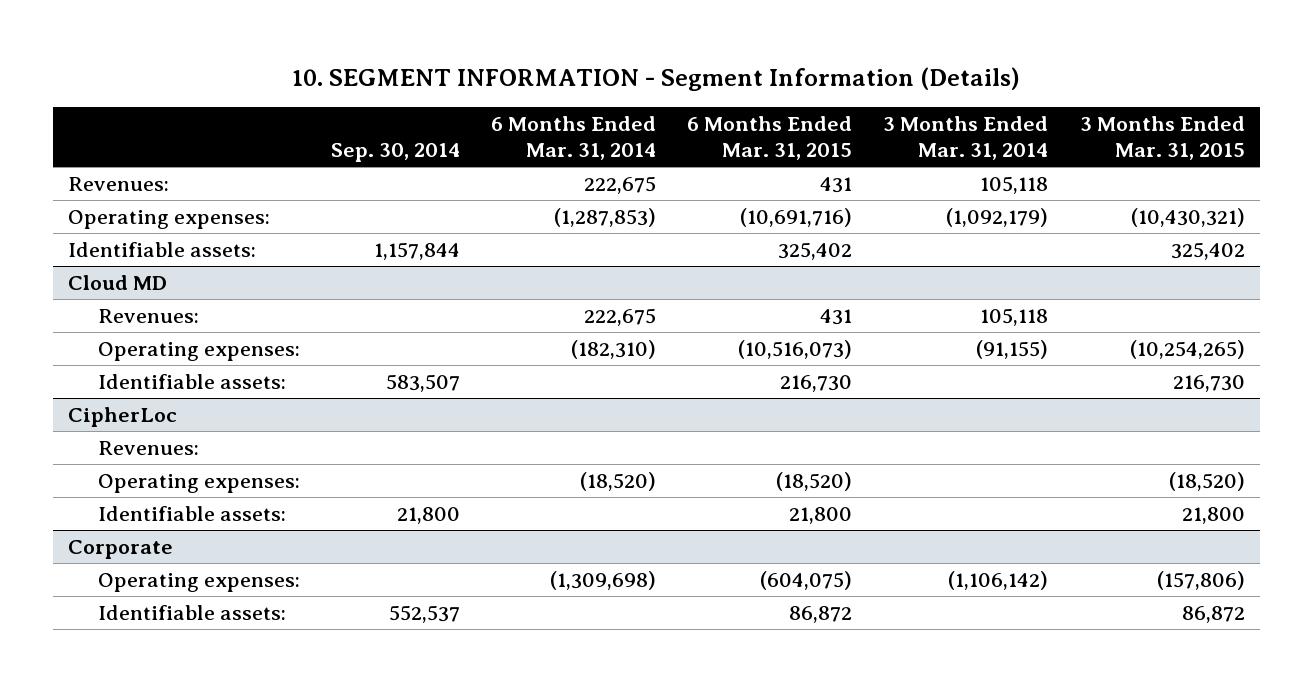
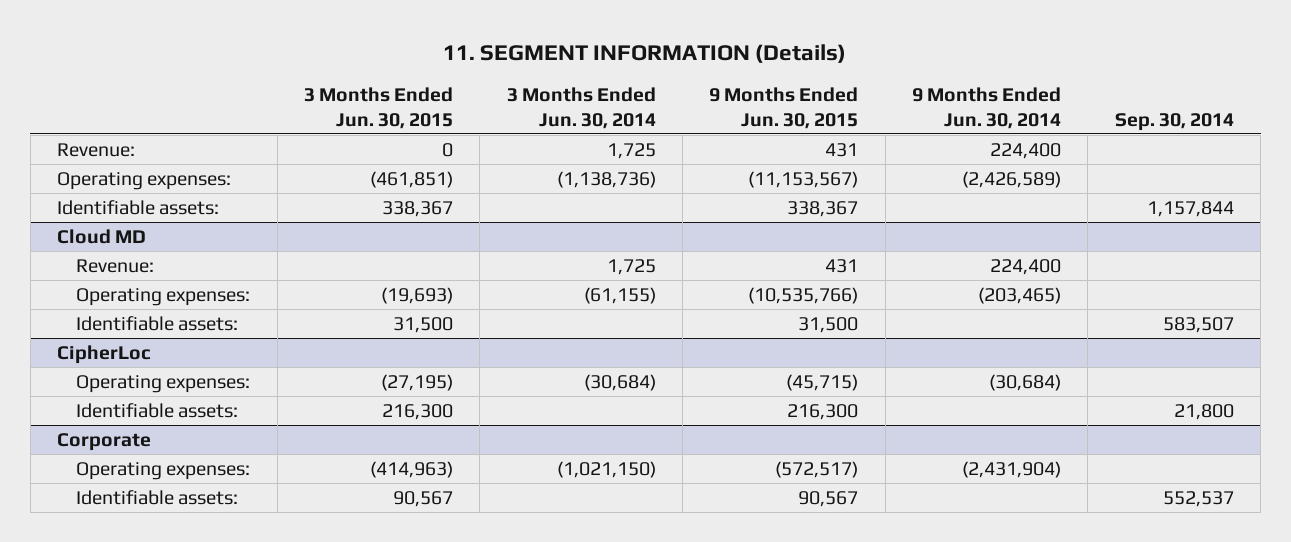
[292,66,1021,91] 10. SEGMENT INFORMATION - Segment Information (Details) -> [443,44,847,64] 11. SEGMENT INFORMATION (Details)
[491,116,657,160] 6 Months Ended Mar. 31, 2014 -> none
[687,116,853,160] 6 Months Ended Mar. 31, 2015 -> none
[883,116,1049,160] 3 Months Ended Mar. 31, 2014 -> none
[1079,116,1245,160] 3 Months Ended Mar. 31, 2015 -> none
none -> [303,86,453,129] 3 Months Ended Jun. 30, 2015
none -> [506,86,656,129] 3 Months Ended Jun. 30, 2014
none -> [709,86,859,129] 9 Months Ended Jun. 30, 2015
none -> [912,86,1062,129] 9 Months Ended Jun. 30, 2014
[68,177,170,192] Revenues: -> [57,142,136,157] Revenue:
[97,309,199,324] Revenues: -> [76,258,155,273] Revenue:
[97,441,199,456] Revenues: -> none

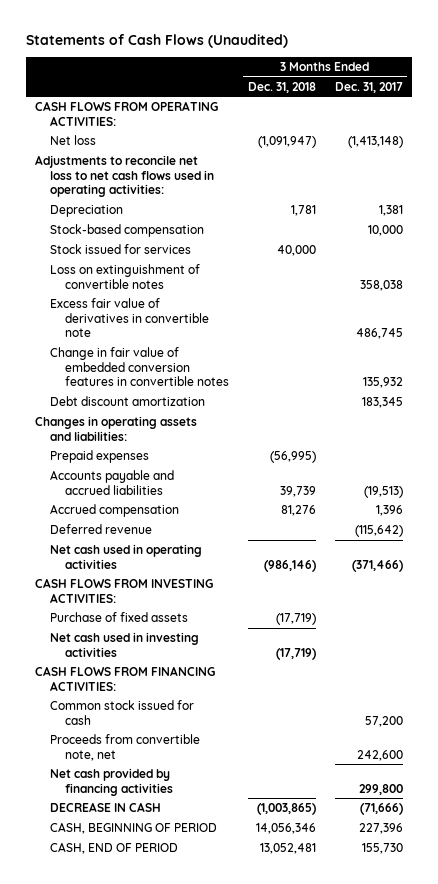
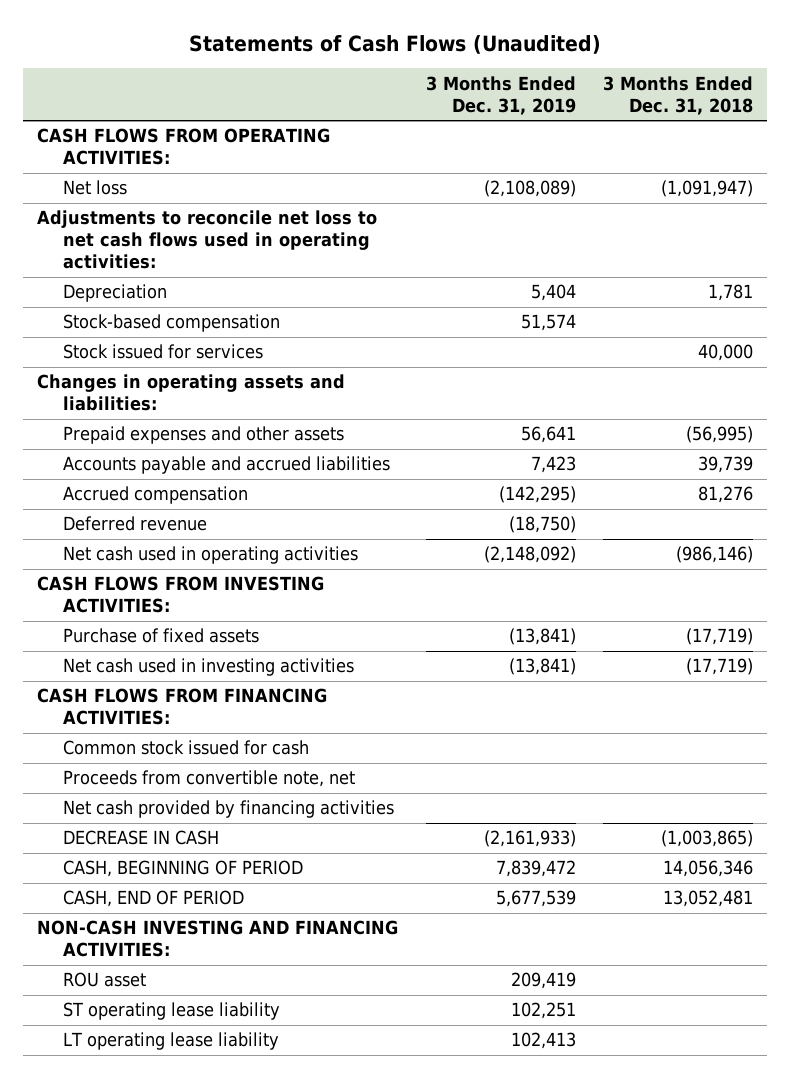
[334,81,403,93] Dec. 31, 2017 -> none
none -> [425,75,576,115] 3 Months Ended Dec. 31, 2019
[50,264,201,289] Loss on extinguishment of convertible notes -> none
[50,298,209,337] Excess fair value of derivatives in convertible note -> none
[50,347,229,386] Change in fair value of embedded conversion features in convertible notes -> none
[50,396,206,407] Debt discount amortization -> none
[50,450,150,464] Prepaid expenses -> [62,426,344,445] Prepaid expenses and other assets
none -> [36,920,398,958] NON-CASH INVESTING AND FINANCING ACTIVITIES:
none -> [62,972,146,988] ROU asset
none -> [62,1002,280,1021] ST operating lease liability
none -> [62,1032,279,1051] LT operating lease liability

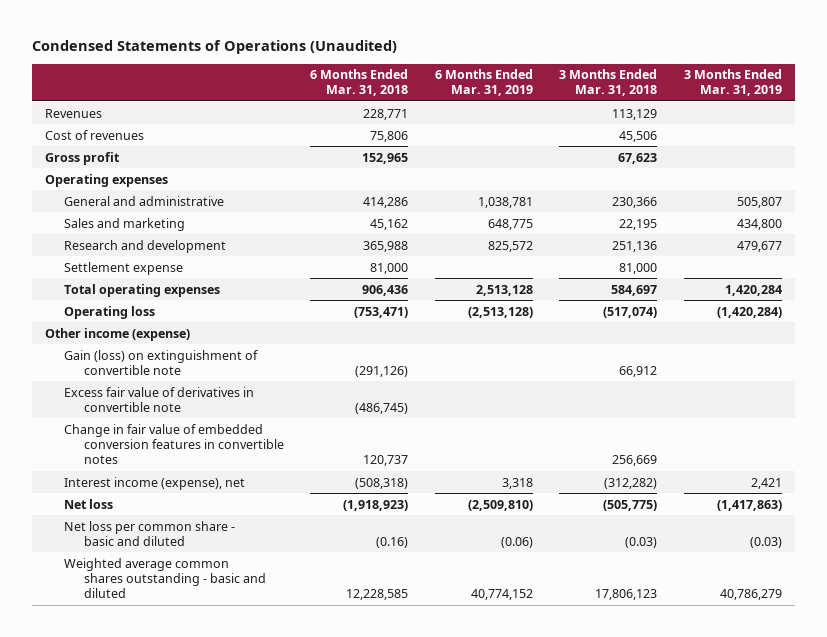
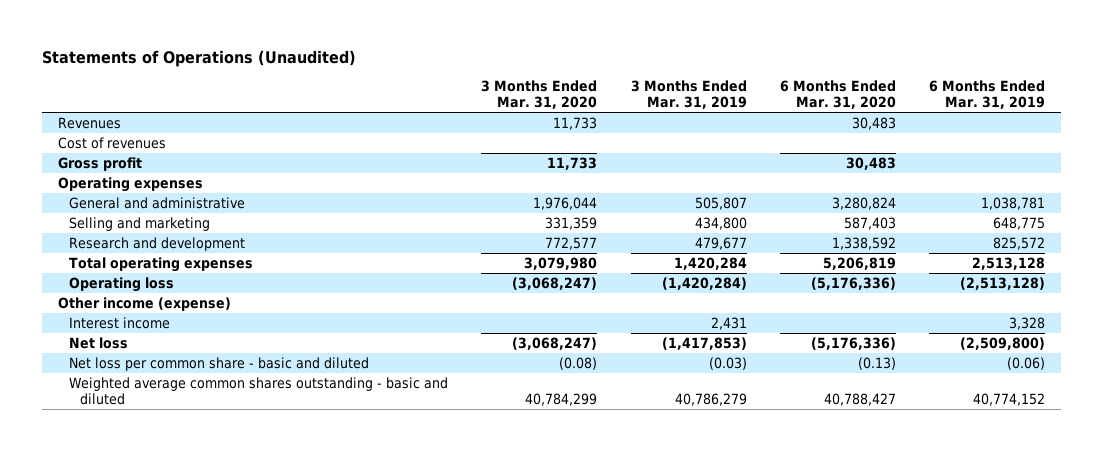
[31,40,397,55] Condensed Statements of Operations (Unaudited) -> [41,49,356,67] Statements of Operations (Unaudited)
[310,69,409,97] 6 Months Ended Mar. 31, 2018 -> none
[559,69,658,97] 3 Months Ended Mar. 31, 2018 -> none
none -> [481,80,598,109] 3 Months Ended Mar. 31, 2020
none -> [779,80,896,109] 6 Months Ended Mar. 31, 2020
[64,217,186,231] Sales and marketing -> [69,217,211,232] Selling and marketing
[64,261,184,275] Settlement expense -> none
[64,349,259,375] Gain (loss) on extinguishment of convertible note -> none
[64,386,255,412] Excess fair value of derivatives in convertible note -> none
[64,423,284,465] Change in fair value of embedded conversion features in convertible notes -> none
[64,476,246,490] Interest income (expense), net -> [69,317,171,330] Interest income
[501,477,533,489] 3,318 -> [1008,317,1045,331] 3,328
[751,477,783,489] 2,421 -> [710,317,747,331] 2,431
[467,499,533,511] (2,509,810) -> [959,337,1045,351] (2,509,800)
[717,499,783,511] (1,417,863) -> [661,337,747,351] (1,417,853)

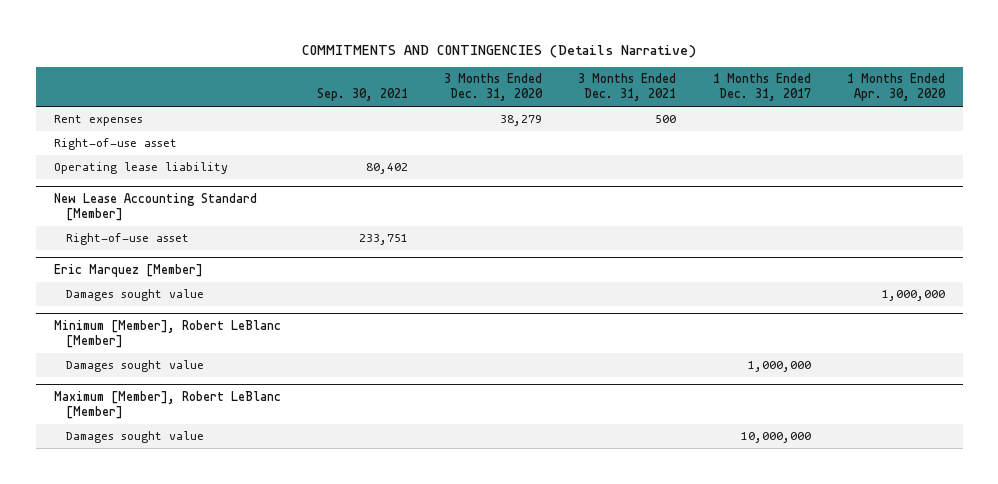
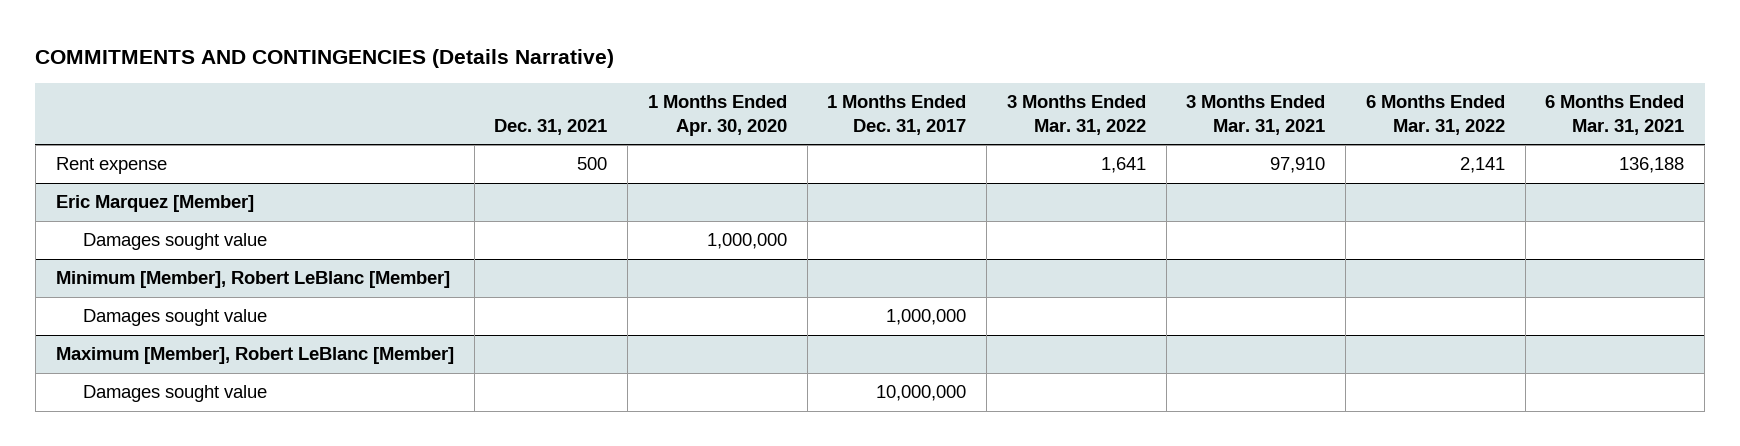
[316,88,408,102] Sep. 30, 2021 -> none
[444,73,544,102] 3 Months Ended Dec. 31, 2020 -> none
[578,73,677,102] 3 Months Ended Dec. 31, 2021 -> none
none -> [494,118,608,135] Dec. 31, 2021
none -> [1006,94,1146,135] 3 Months Ended Mar. 31, 2022
none -> [1186,94,1326,135] 3 Months Ended Mar. 31, 2021
none -> [1365,94,1505,135] 6 Months Ended Mar. 31, 2022
none -> [1545,94,1685,135] 6 Months Ended Mar. 31, 2021
[53,138,177,151] Right-of-use asset -> none
[53,162,228,175] Operating lease liability -> none
[53,192,257,221] New Lease Accounting Standard [Member] -> none
[66,233,190,246] Right-of-use asset -> none
[53,115,143,127] Rent expenses -> [55,157,167,175] Rent expense

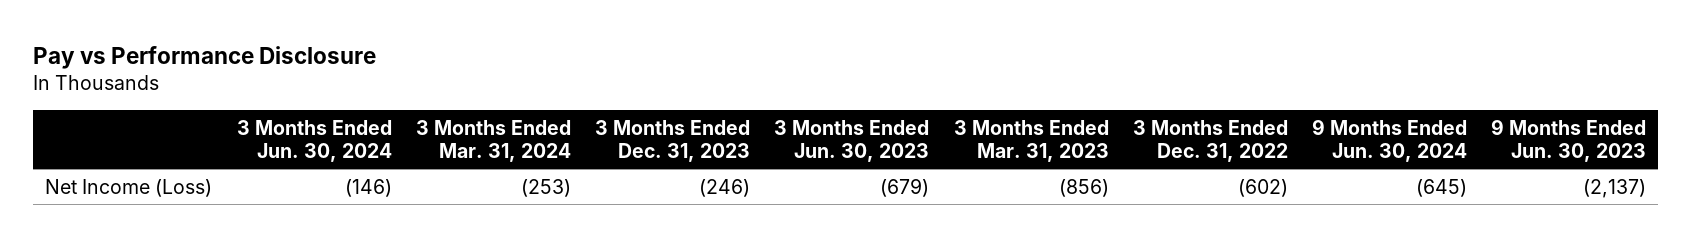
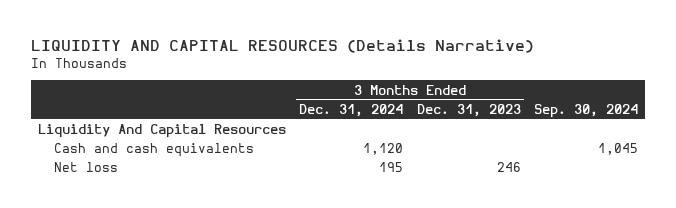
[33,45,377,69] Pay vs Performance Disclosure -> [30,38,534,53] LIQUIDITY AND CAPITAL RESOURCES (Details Narrative)
[236,119,392,163] 3 Months Ended Jun. 30, 2024 -> none
[415,119,571,163] 3 Months Ended Mar. 31, 2024 -> none
[774,119,930,163] 3 Months Ended Jun. 30, 2023 -> none
[953,119,1109,163] 3 Months Ended Mar. 31, 2023 -> none
[1132,119,1288,163] 3 Months Ended Dec. 31, 2022 -> none
[1312,118,1468,163] 9 Months Ended Jun. 30, 2024 -> none
[1491,118,1647,163] 9 Months Ended Jun. 30, 2023 -> none
none -> [299,103,404,117] Dec. 31, 2024
none -> [534,103,639,118] Sep. 30, 2024
none -> [37,124,286,139] Liquidity And Capital Resources
none -> [53,143,254,158] Cash and cash equivalents
[45,178,213,197] Net Income (Loss) -> [53,162,118,173] Net loss
[699,178,751,197] (246) -> [496,162,521,173] 246

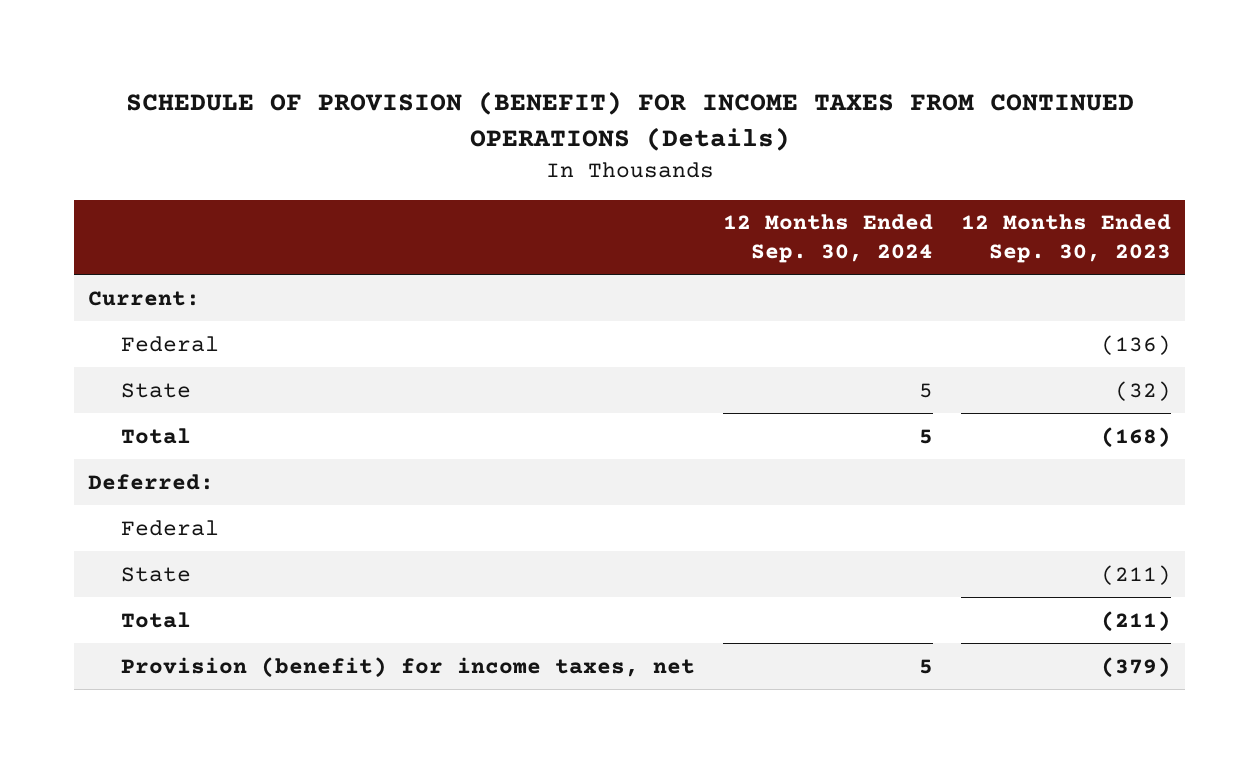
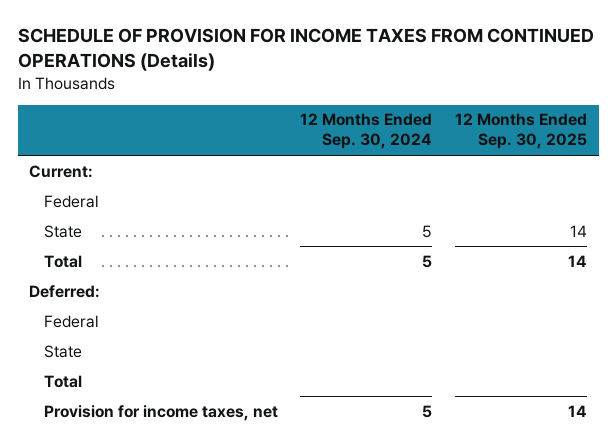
[125,90,1134,151] SCHEDULE OF PROVISION (BENEFIT) FOR INCOME TAXES FROM CONTINUED OPERATIONS (Details) -> [17,28,594,72] SCHEDULE OF PROVISION FOR INCOME TAXES FROM CONTINUED OPERATIONS (Details)
[961,214,1172,264] 12 Months Ended Sep. 30, 2023 -> none
none -> [455,113,588,150] 12 Months Ended Sep. 30, 2025
[121,656,696,678] Provision (benefit) for income taxes, net -> [43,404,278,421] Provision for income taxes, net

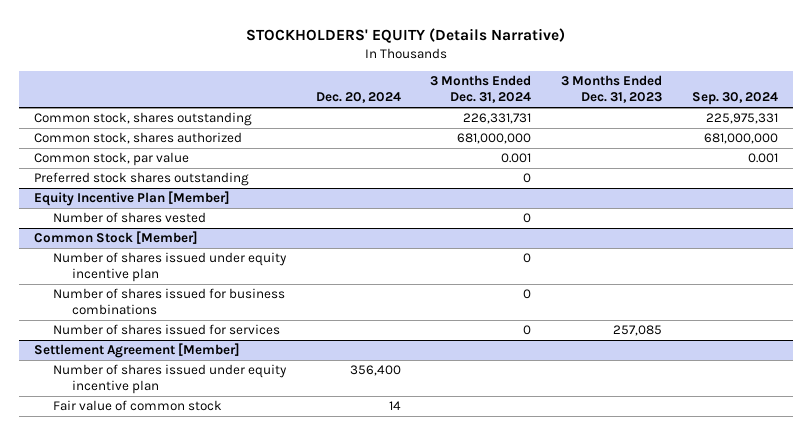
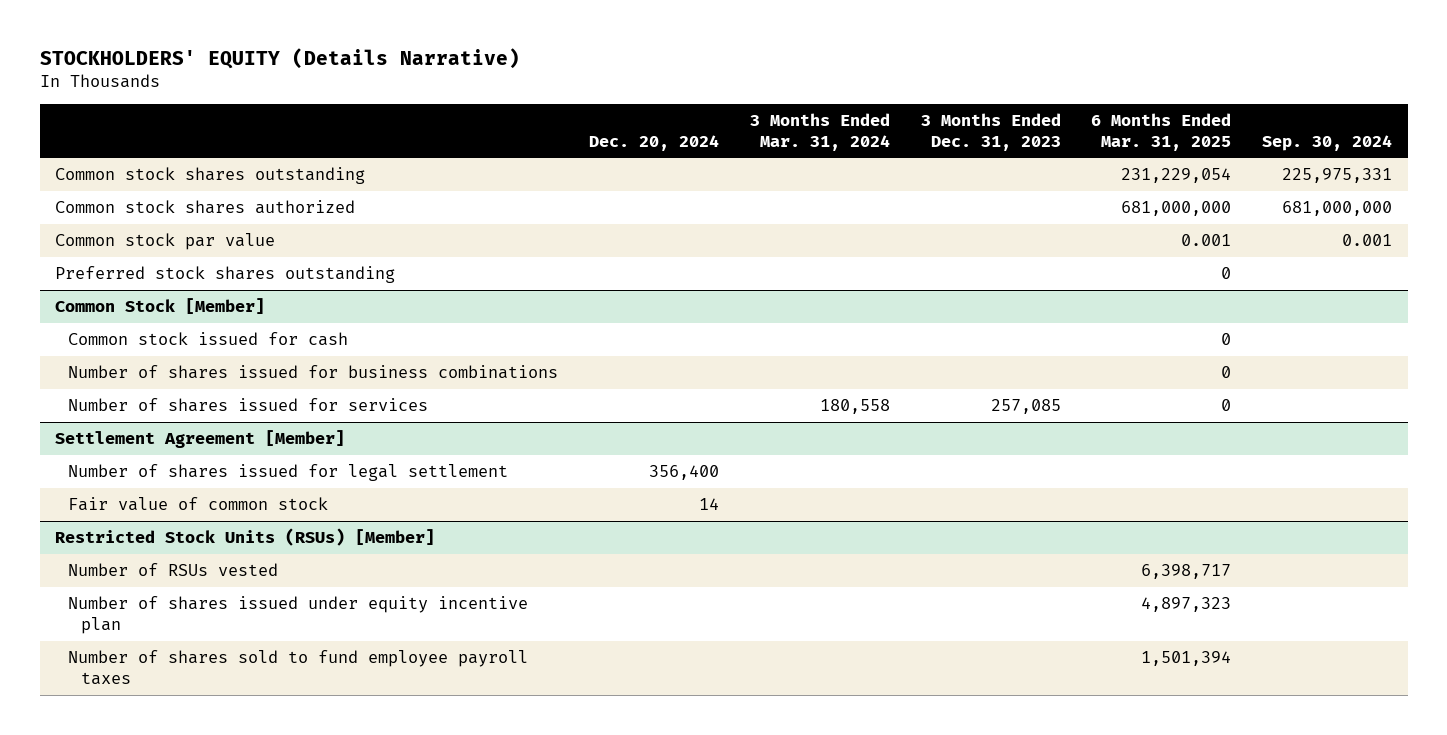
[430,75,532,104] 3 Months Ended Dec. 31, 2024 -> none
none -> [749,112,890,151] 3 Months Ended Mar. 31, 2024
none -> [1091,112,1232,151] 6 Months Ended Mar. 31, 2025
[34,112,253,127] Common stock, shares outstanding -> [55,167,366,185] Common stock shares outstanding
[34,132,243,145] Common stock, shares authorized -> [55,200,356,215] Common stock shares authorized
[34,152,190,167] Common stock, par value -> [55,233,276,251] Common stock par value
[34,191,231,207] Equity Incentive Plan [Member] -> none
[53,212,207,224] Number of shares vested -> none
[53,252,288,283] Number of shares issued under equity incentive plan -> [68,332,349,347] Common stock issued for cash
[53,364,288,395] Number of shares issued under equity incentive plan -> [68,464,509,482] Number of shares issued for legal settlement
none -> [55,528,436,547] Restricted Stock Units (RSUs) [Member]
none -> [68,563,279,577] Number of RSUs vested
none -> [68,596,529,634] Number of shares issued under equity incentive plan
none -> [68,650,529,685] Number of shares sold to fund employee payroll taxes

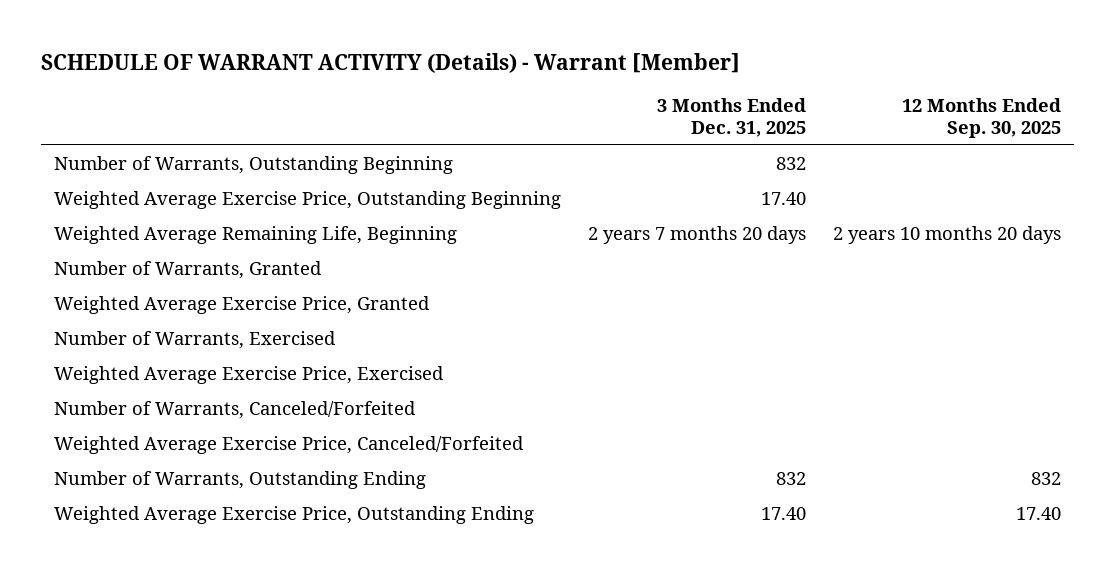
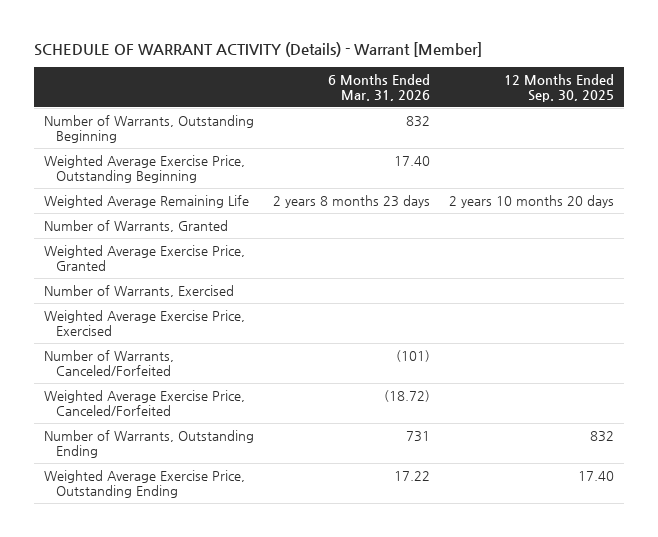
[657,97,807,138] 3 Months Ended Dec. 31, 2025 -> none
none -> [328,73,431,101] 6 Months Ended Mar. 31, 2026
[54,226,458,245] Weighted Average Remaining Life, Beginning -> [43,194,249,208] Weighted Average Remaining Life

